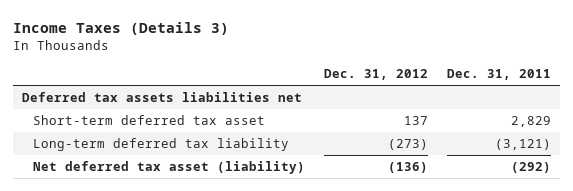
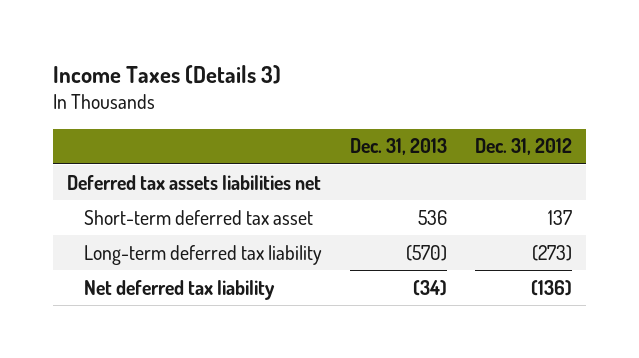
[446,69,551,81] Dec. 31, 2011 -> none
none -> [349,138,447,156] Dec. 31, 2013
[33,160,306,174] Net deferred tax asset (liability) -> [83,279,275,300] Net deferred tax liability

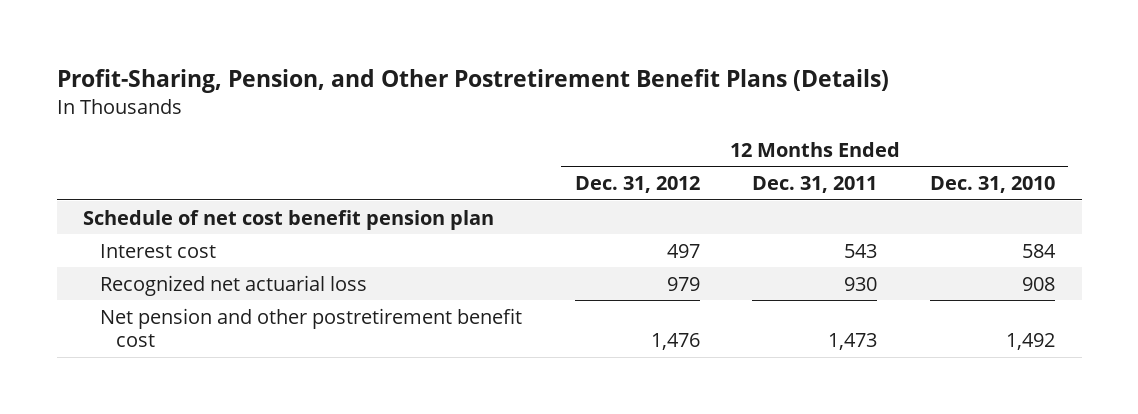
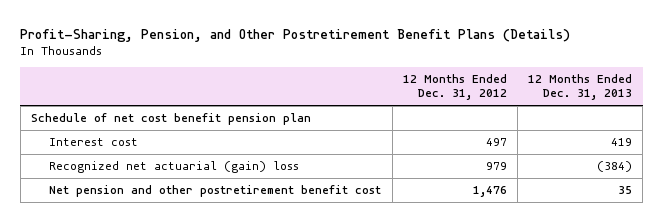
[752,176,878,194] Dec. 31, 2011 -> none
[930,176,1056,194] Dec. 31, 2010 -> none
none -> [528,73,633,101] 12 Months Ended Dec. 31, 2013
[99,274,367,296] Recognized net actuarial loss -> [49,160,300,173] Recognized net actuarial (gain) loss

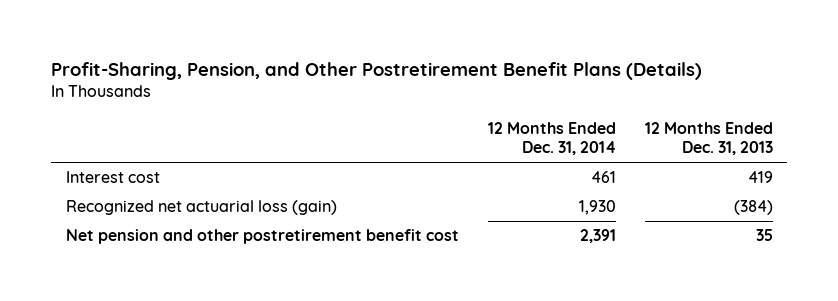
[402,73,507,101] 12 Months Ended Dec. 31, 2012 -> none
none -> [487,121,616,156] 12 Months Ended Dec. 31, 2014
[31,112,312,125] Schedule of net cost benefit pension plan -> none
[49,160,300,173] Recognized net actuarial (gain) loss -> [65,200,337,216] Recognized net actuarial loss (gain)

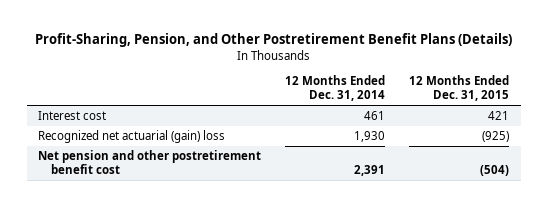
[644,121,773,156] 12 Months Ended Dec. 31, 2013 -> none
none -> [409,75,510,102] 12 Months Ended Dec. 31, 2015
[65,200,337,216] Recognized net actuarial loss (gain) -> [38,130,226,144] Recognized net actuarial (gain) loss

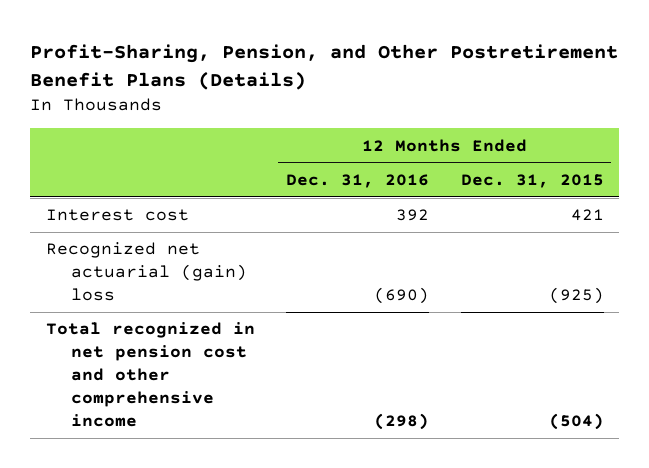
[285,75,386,102] 12 Months Ended Dec. 31, 2014 -> none
none -> [286,173,430,188] Dec. 31, 2016
[38,150,262,174] Net pension and other postretirement benefit cost -> [45,322,255,427] Total recognized in net pension cost and other comprehensive income

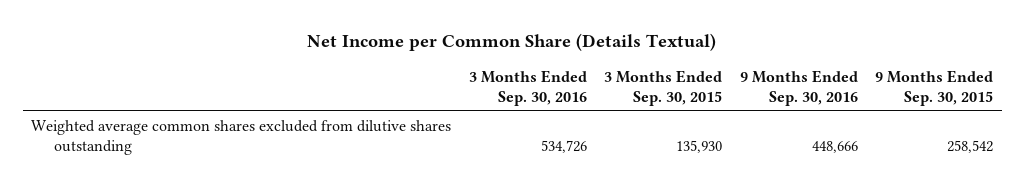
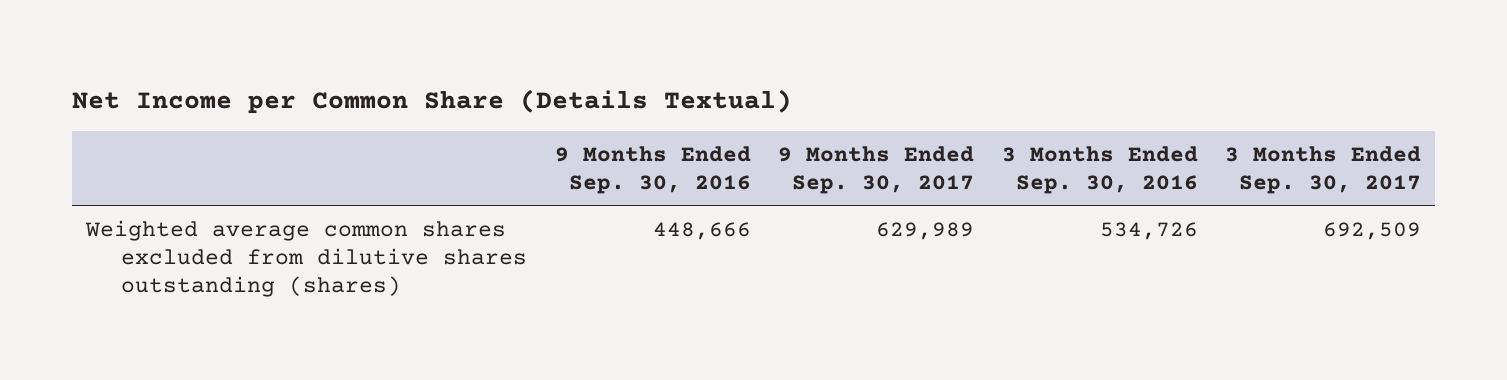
[604,70,723,106] 3 Months Ended Sep. 30, 2015 -> none
[875,70,994,106] 9 Months Ended Sep. 30, 2015 -> none
none -> [778,145,975,194] 9 Months Ended Sep. 30, 2017
none -> [1225,145,1422,194] 3 Months Ended Sep. 30, 2017
[31,120,452,155] Weighted average common shares excluded from dilutive shares outstanding -> [85,219,528,297] Weighted average common shares excluded from dilutive shares outstanding (shares)

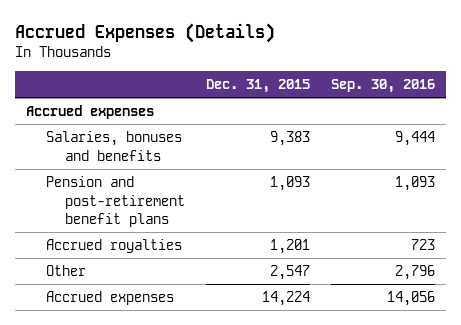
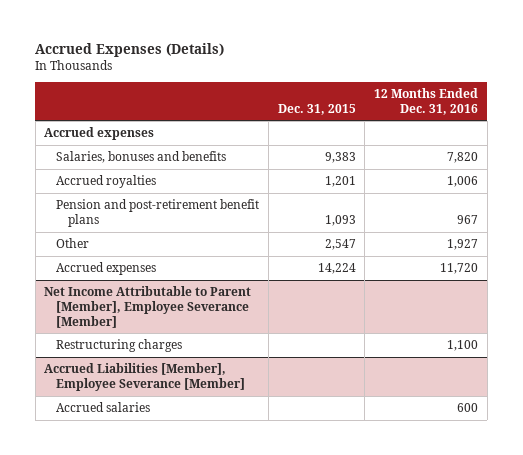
[331,79,436,94] Sep. 30, 2016 -> none
none -> [374,87,479,115] 12 Months Ended Dec. 31, 2016
[45,176,186,227] Pension and post-retirement benefit plans -> [56,199,260,227] Pension and post-retirement benefit plans
none -> [44,286,252,328] Net Income Attributable to Parent [Member], Employee Severance [Member]
none -> [56,339,183,353] Restructuring charges
none -> [44,363,246,391] Accrued Liabilities [Member], Employee Severance [Member]
none -> [56,402,151,413] Accrued salaries

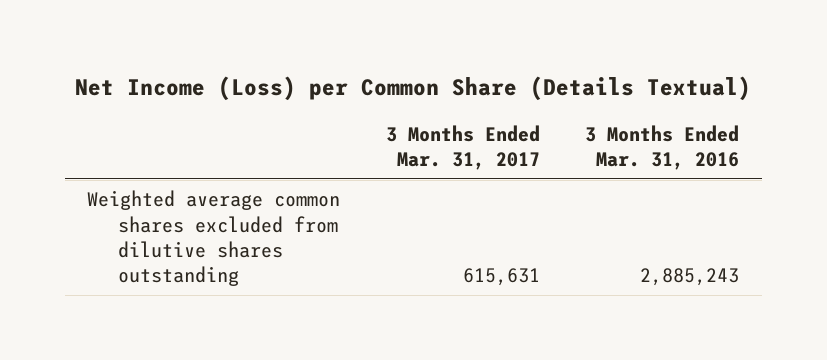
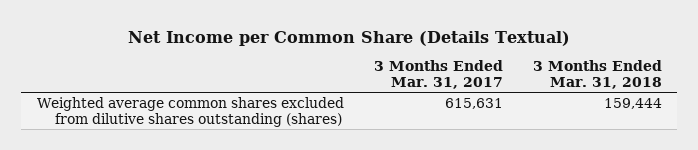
[75,75,752,101] Net Income (Loss) per Common Share (Details Textual) -> [128,30,571,46] Net Income per Common Share (Details Textual)
[585,124,740,171] 3 Months Ended Mar. 31, 2016 -> none
none -> [532,60,662,90] 3 Months Ended Mar. 31, 2018
[87,190,341,287] Weighted average common shares excluded from dilutive shares outstanding -> [36,96,344,127] Weighted average common shares excluded from dilutive shares outstanding (shares)

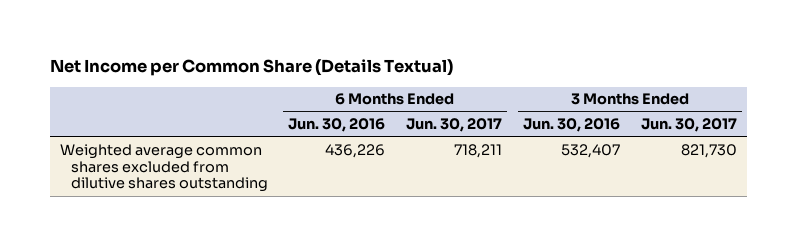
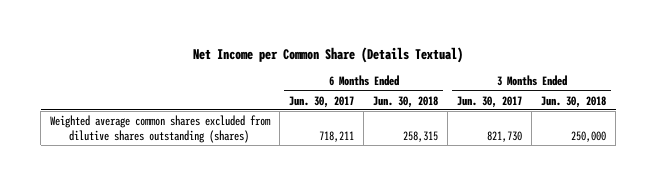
[288,118,386,133] Jun. 30, 2016 -> none
[522,118,620,133] Jun. 30, 2016 -> none
none -> [373,95,439,108] Jun. 30, 2018
none -> [541,95,607,108] Jun. 30, 2018
[60,143,268,193] Weighted average common shares excluded from dilutive shares outstanding -> [50,114,272,143] Weighted average common shares excluded from dilutive shares outstanding (shares)

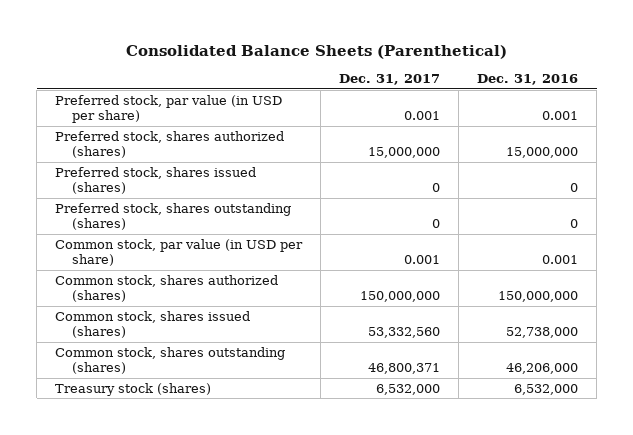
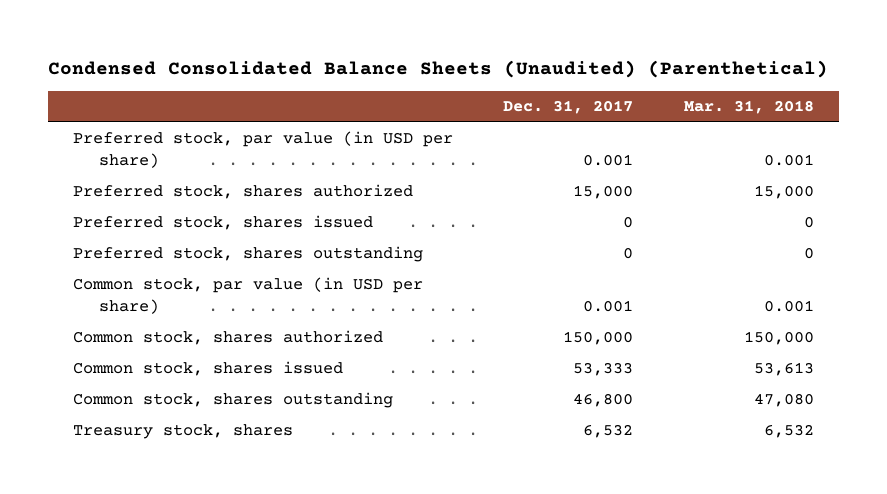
[125,45,507,60] Consolidated Balance Sheets (Parenthetical) -> [47,60,828,79] Condensed Consolidated Balance Sheets (Unaudited) (Parenthetical)
[477,74,579,86] Dec. 31, 2016 -> none
none -> [683,100,814,115] Mar. 31, 2018
[55,130,285,159] Preferred stock, shares authorized (shares) -> [73,184,414,200] Preferred stock, shares authorized
[368,147,441,159] 15,000,000 -> [573,185,634,200] 15,000
[55,166,257,195] Preferred stock, shares issued (shares) -> [73,215,374,231] Preferred stock, shares issued
[55,202,292,231] Preferred stock, shares outstanding (shares) -> [73,246,424,263] Preferred stock, shares outstanding
[55,274,279,303] Common stock, shares authorized (shares) -> [73,330,384,346] Common stock, shares authorized
[360,291,441,303] 150,000,000 -> [563,331,634,346] 150,000
[55,310,251,339] Common stock, shares issued (shares) -> [73,361,344,377] Common stock, shares issued
[368,327,441,339] 53,332,560 -> [573,362,634,377] 53,333
[55,346,286,375] Common stock, shares outstanding (shares) -> [73,392,394,409] Common stock, shares outstanding
[368,363,441,375] 46,800,371 -> [573,393,634,408] 46,800
[55,382,212,396] Treasury stock (shares) -> [73,424,294,440] Treasury stock, shares
[376,383,441,395] 6,532,000 -> [583,424,634,439] 6,532

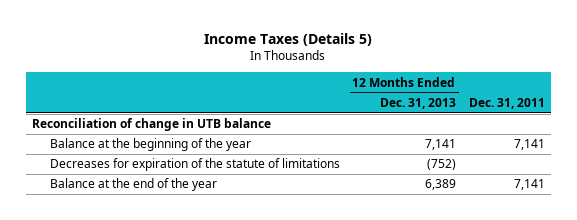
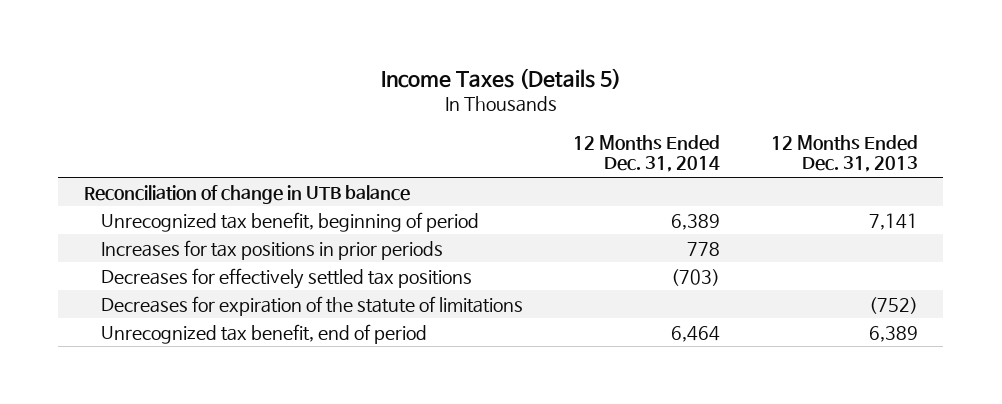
[468,98,545,110] Dec. 31, 2011 -> none
none -> [573,134,721,173] 12 Months Ended Dec. 31, 2014
[49,138,251,152] Balance at the beginning of the year -> [100,211,479,232] Unrecognized tax benefit, beginning of period
none -> [100,239,443,260] Increases for tax positions in prior periods
none -> [100,267,472,289] Decreases for effectively settled tax positions
[49,178,217,192] Balance at the end of the year -> [100,323,427,344] Unrecognized tax benefit, end of period

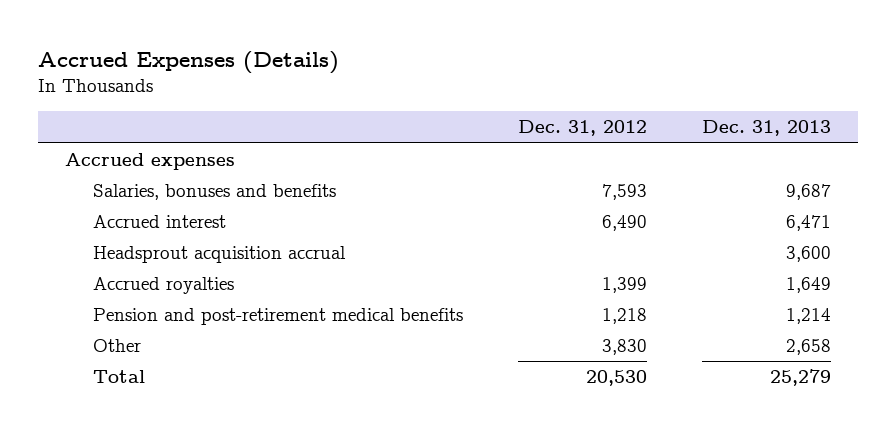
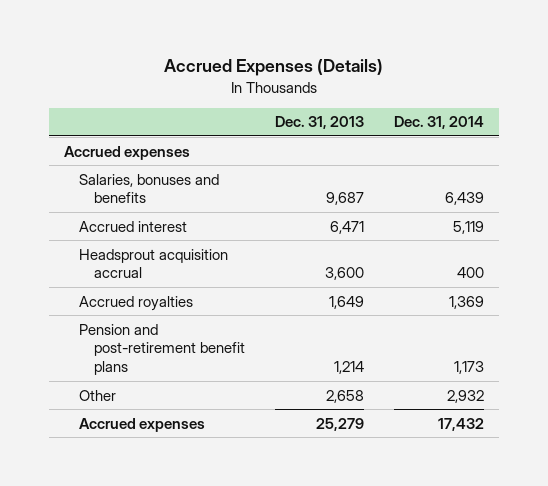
[518,120,648,137] Dec. 31, 2012 -> none
none -> [393,116,484,130] Dec. 31, 2014
[93,308,464,326] Pension and post-retirement medical benefits -> [78,323,245,376] Pension and post-retirement benefit plans
[93,370,146,384] Total -> [78,417,205,432] Accrued expenses

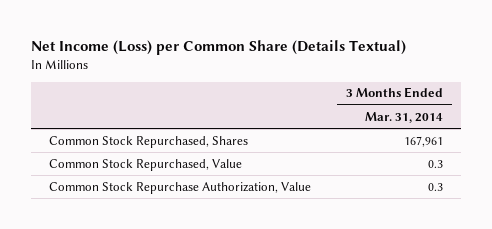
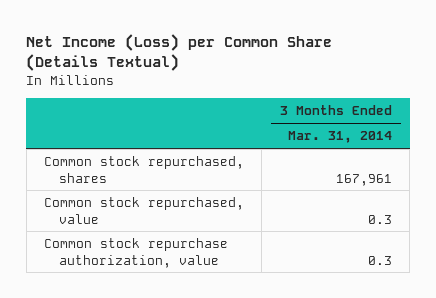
[48,135,248,148] Common Stock Repurchased, Shares -> [43,156,244,183] Common stock repurchased, shares
[48,158,242,171] Common Stock Repurchased, Value -> [43,197,244,224] Common stock repurchased, value
[48,181,311,194] Common Stock Repurchase Authorization, Value -> [43,238,228,268] Common stock repurchase authorization, value

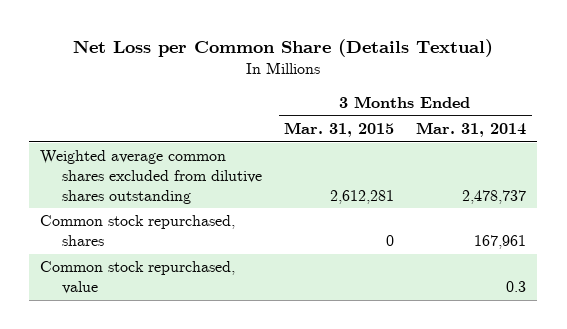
[26,33,333,72] Net Income (Loss) per Common Share (Details Textual) -> [73,39,494,58] Net Loss per Common Share (Details Textual)
none -> [284,122,395,138] Mar. 31, 2015
none -> [40,150,263,204] Weighted average common shares excluded from dilutive shares outstanding
[43,238,228,268] Common stock repurchase authorization, value -> none

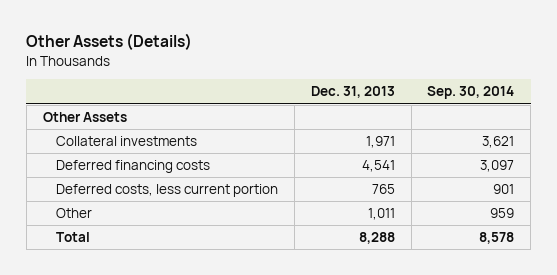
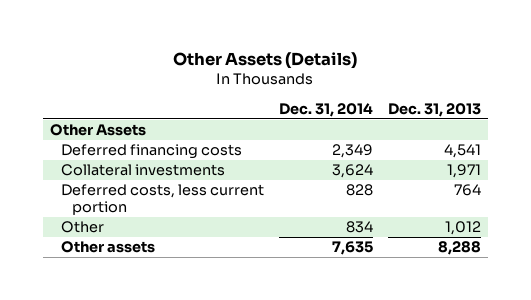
[427,86,515,100] Sep. 30, 2014 -> none
none -> [278,103,373,118] Dec. 31, 2014
[56,136,198,147] Collateral investments -> [61,164,226,177] Collateral investments
[371,184,395,195] 765 -> [453,184,481,197] 764
[367,208,395,221] 1,011 -> [444,221,481,236] 1,012
[56,232,91,243] Total -> [61,241,156,254] Other assets

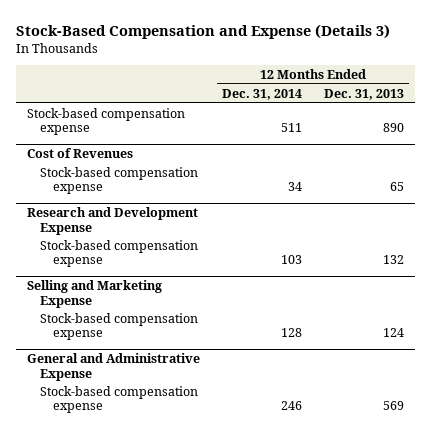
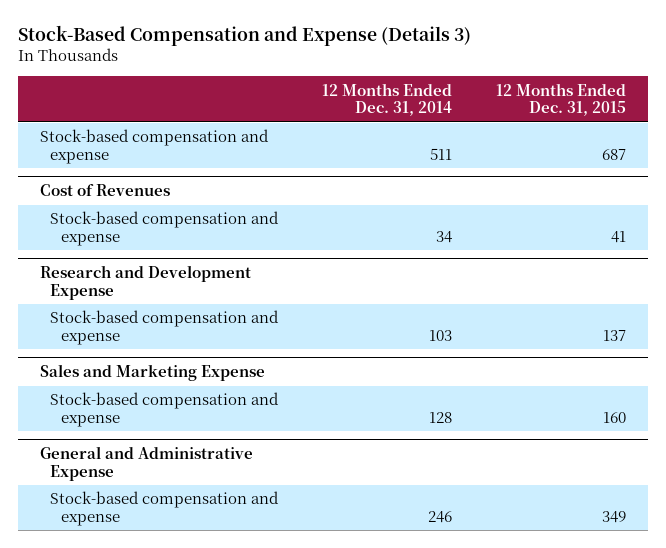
[323,88,404,100] Dec. 31, 2013 -> none
none -> [496,82,627,117] 12 Months Ended Dec. 31, 2015
[27,107,186,136] Stock-based compensation expense -> [39,129,269,164] Stock-based compensation and expense
[39,166,198,195] Stock-based compensation expense -> [50,211,280,246] Stock-based compensation and expense
[39,239,198,268] Stock-based compensation expense -> [50,310,280,345] Stock-based compensation and expense
[27,280,163,308] Selling and Marketing Expense -> [39,364,265,382] Sales and Marketing Expense
[39,312,198,341] Stock-based compensation expense -> [50,392,280,427] Stock-based compensation and expense
[39,385,198,414] Stock-based compensation expense -> [50,491,280,526] Stock-based compensation and expense

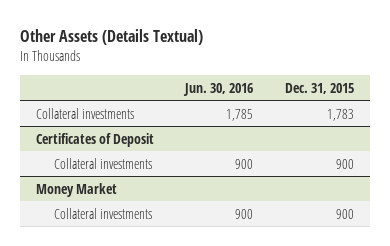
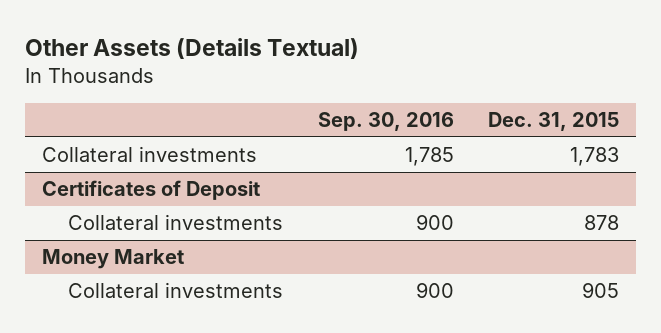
[183,82,254,96] Jun. 30, 2016 -> none
none -> [317,112,454,132] Sep. 30, 2016
[335,158,354,169] 900 -> [584,215,620,231] 878
[335,208,354,219] 900 -> [582,282,620,299] 905

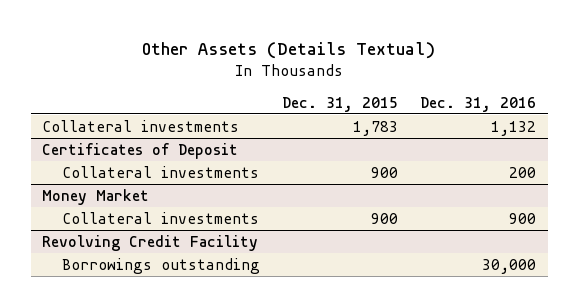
[317,112,454,132] Sep. 30, 2016 -> none
none -> [420,96,537,112] Dec. 31, 2016
[584,215,620,231] 878 -> [371,166,399,178] 900
[582,282,620,299] 905 -> [371,212,399,224] 900
none -> [42,234,259,251] Revolving Credit Facility
none -> [61,257,260,274] Borrowings outstanding

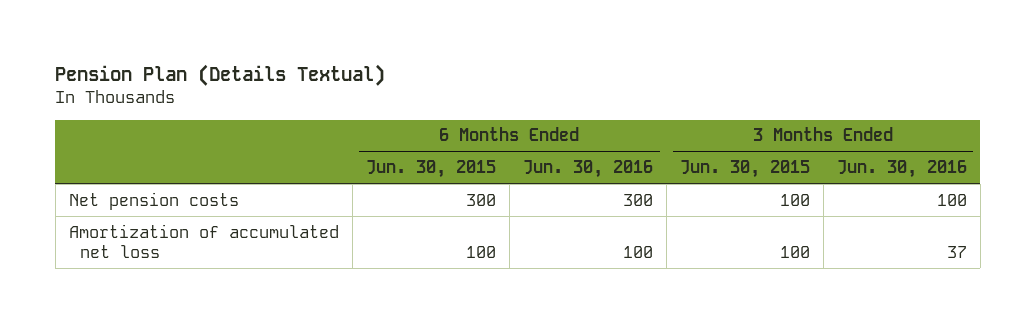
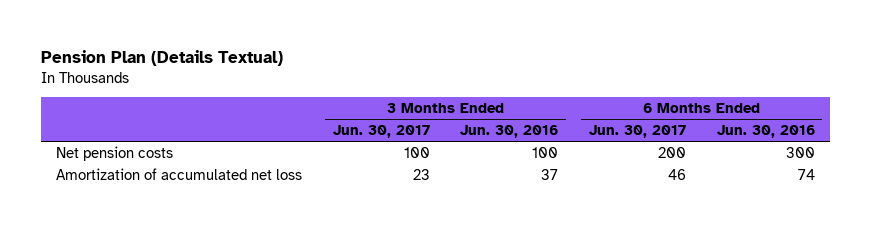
[365,159,496,178] Jun. 30, 2015 -> none
[679,159,810,178] Jun. 30, 2015 -> none
none -> [332,125,430,139] Jun. 30, 2017
none -> [589,125,687,139] Jun. 30, 2017
[622,245,653,258] 100 -> [797,168,815,180] 74

